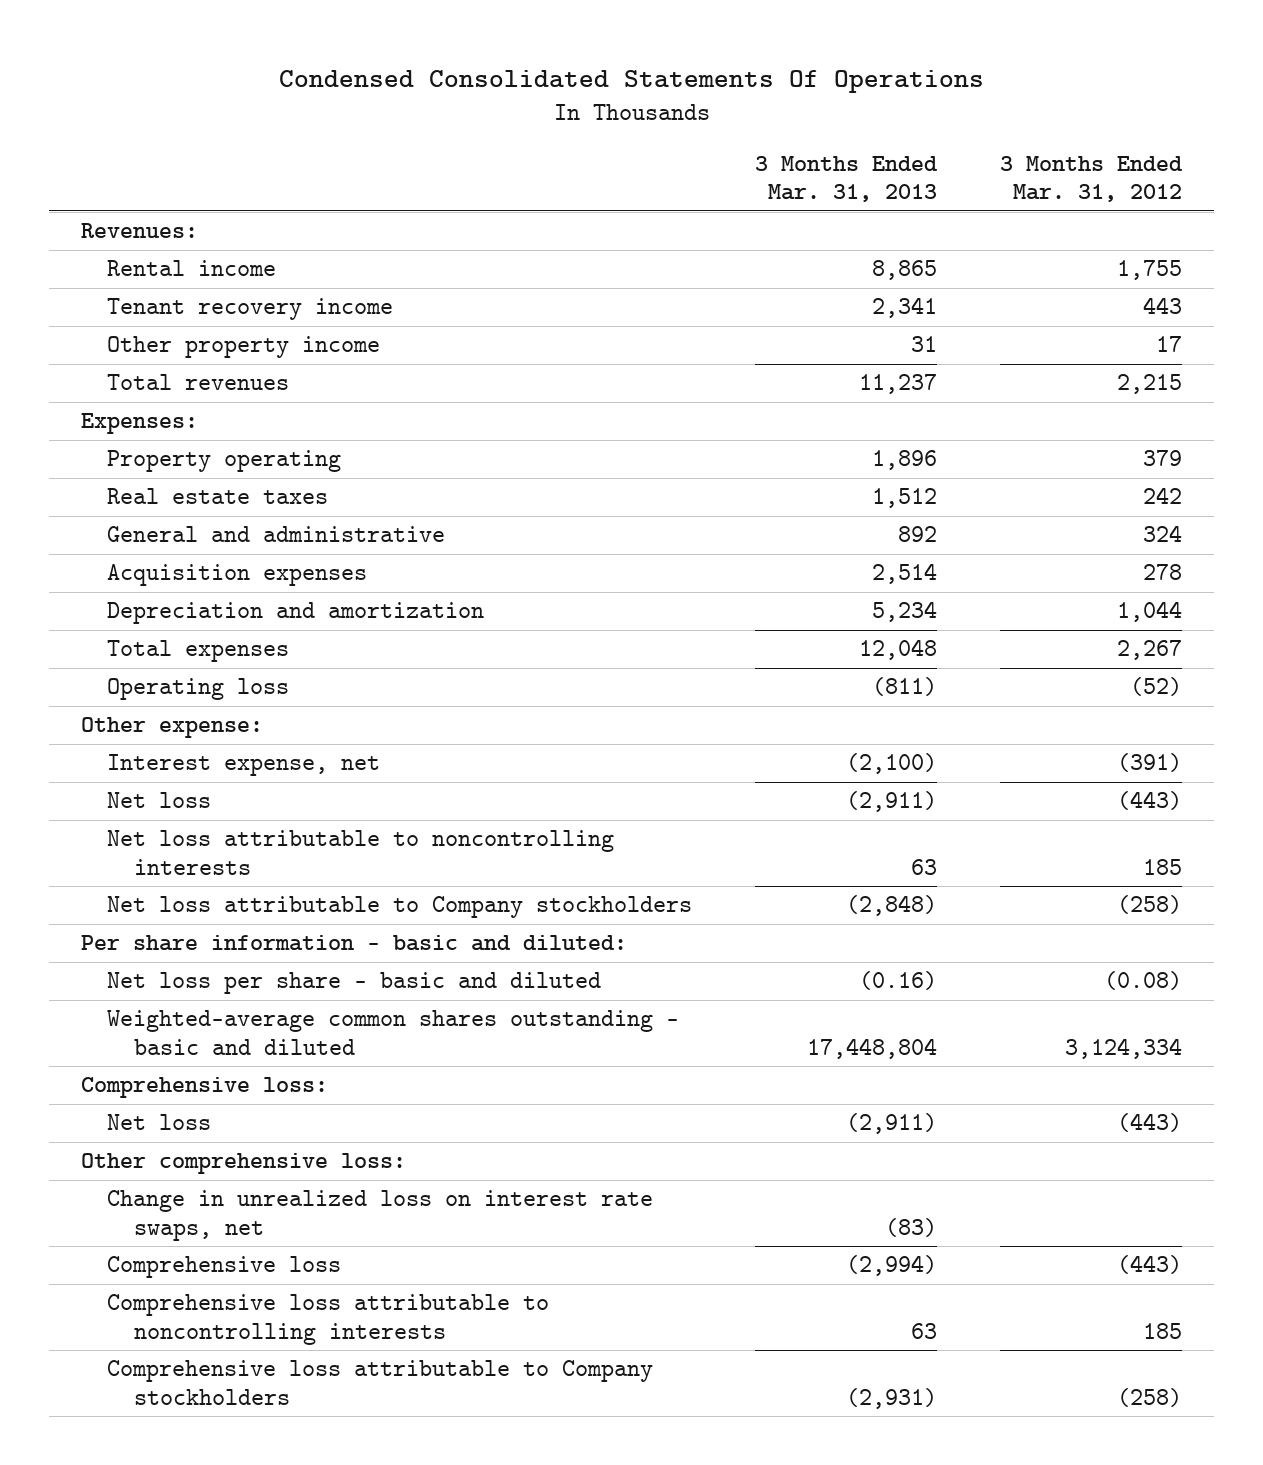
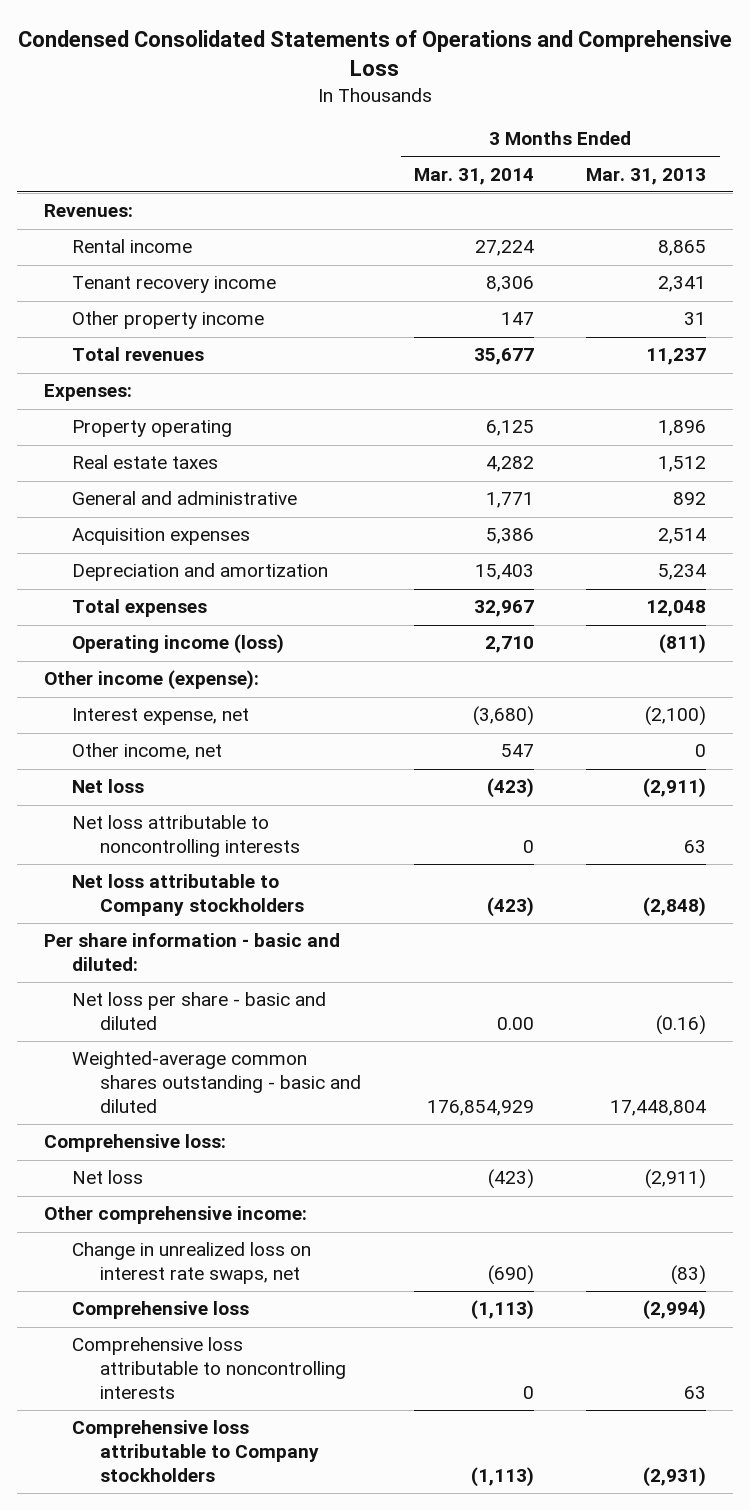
[278,70,984,94] Condensed Consolidated Statements Of Operations -> [18,29,733,77] Condensed Consolidated Statements of Operations and Comprehensive Loss
[1000,155,1184,203] 3 Months Ended Mar. 31, 2012 -> none
none -> [413,167,534,185] Mar. 31, 2014
[107,678,290,701] Operating loss -> [72,634,285,655] Operating income (loss)
[80,717,263,739] Other expense: -> [43,670,259,691] Other income (expense):
none -> [72,743,223,761] Other income, net
[80,1153,406,1175] Other comprehensive loss: -> [43,1206,307,1225] Other comprehensive income:

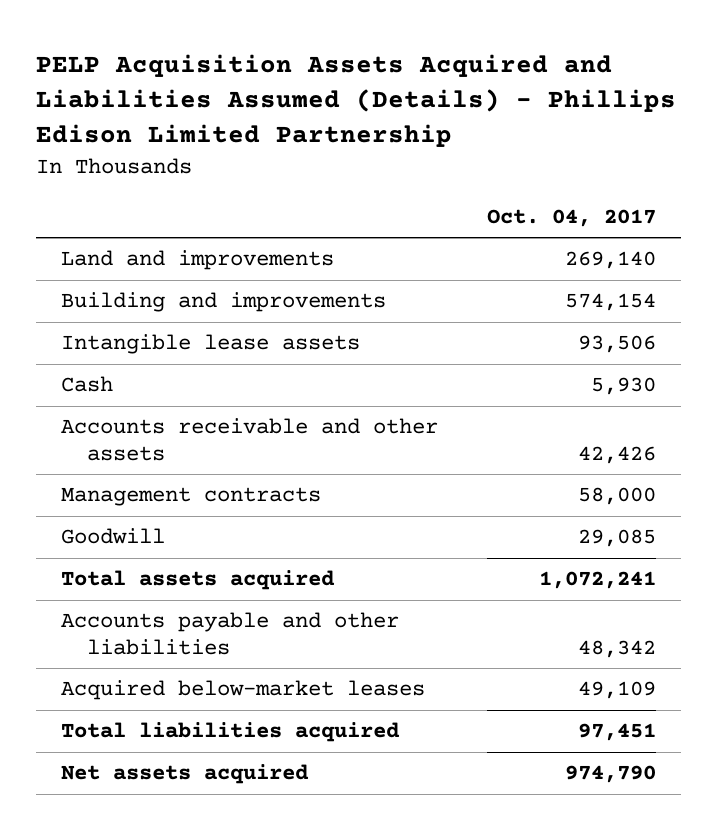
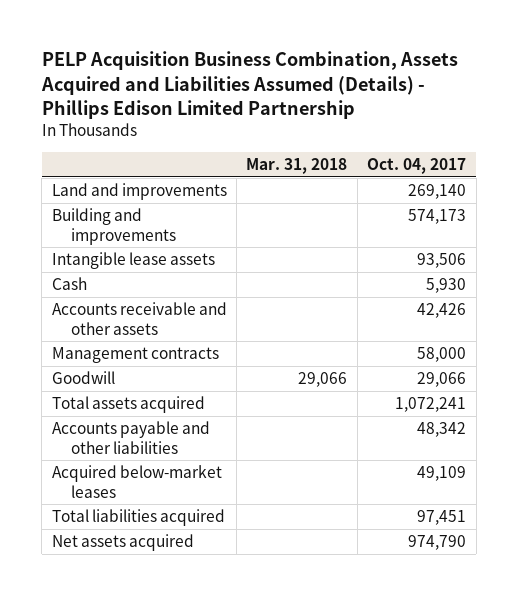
[36,53,677,148] PELP Acquisition Assets Acquired and Liabilities Assumed (Details) - Phillips Edison Limited Partnership -> [40,51,458,119] PELP Acquisition Business Combination, Assets Acquired and Liabilities Assumed (Details) - Phillips Edison Limited Partnership
none -> [246,157,348,174] Mar. 31, 2018
[565,293,657,312] 574,154 -> [408,209,467,225] 574,173
[578,529,657,548] 29,085 -> [417,372,467,388] 29,066

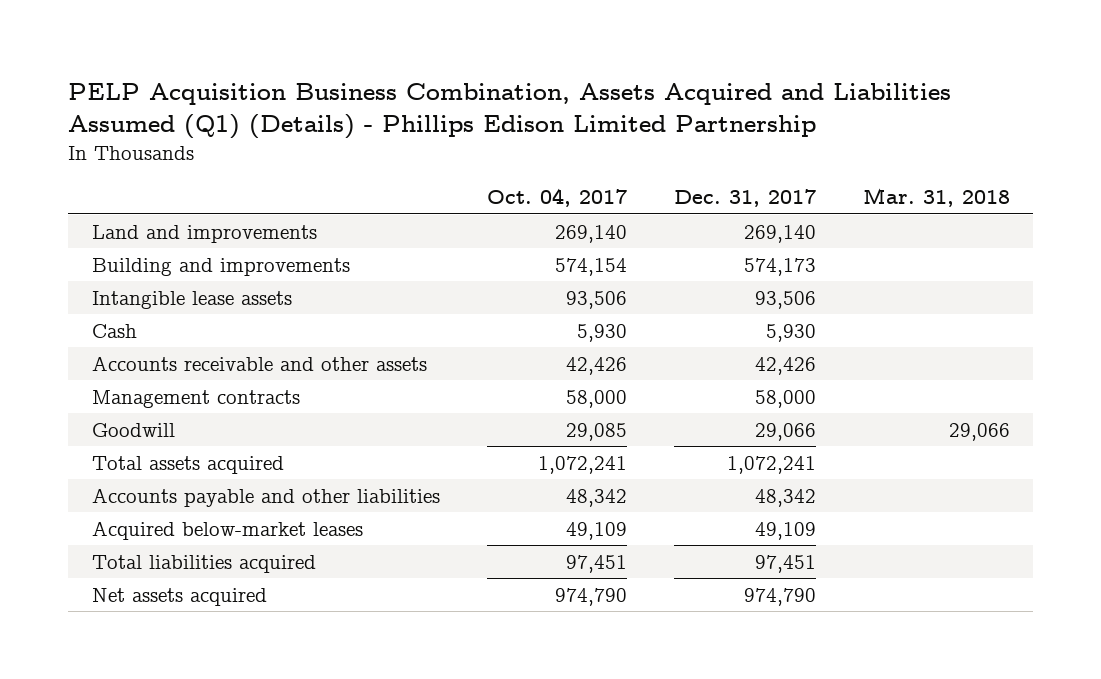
[40,51,458,119] PELP Acquisition Business Combination, Assets Acquired and Liabilities Assumed (Details) - Phillips Edison Limited Partnership -> [68,83,952,140] PELP Acquisition Business Combination, Assets Acquired and Liabilities Assumed (Q1) (Details) - Phillips Edison Limited Partnership
none -> [673,189,816,208] Dec. 31, 2017
[408,209,467,225] 574,173 -> [554,257,627,276] 574,154
[417,372,467,388] 29,066 -> [565,422,627,441] 29,085

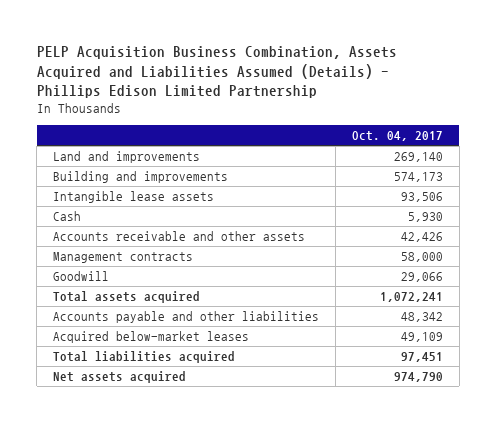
[68,83,952,140] PELP Acquisition Business Combination, Assets Acquired and Liabilities Assumed (Q1) (Details) - Phillips Edison Limited Partnership -> [36,46,397,99] PELP Acquisition Business Combination, Assets Acquired and Liabilities Assumed (Details) - Phillips Edison Limited Partnership
[673,189,816,208] Dec. 31, 2017 -> none
[862,188,1010,208] Mar. 31, 2018 -> none
[554,257,627,276] 574,154 -> [394,172,444,183] 574,173
[565,422,627,441] 29,085 -> [401,272,444,283] 29,066

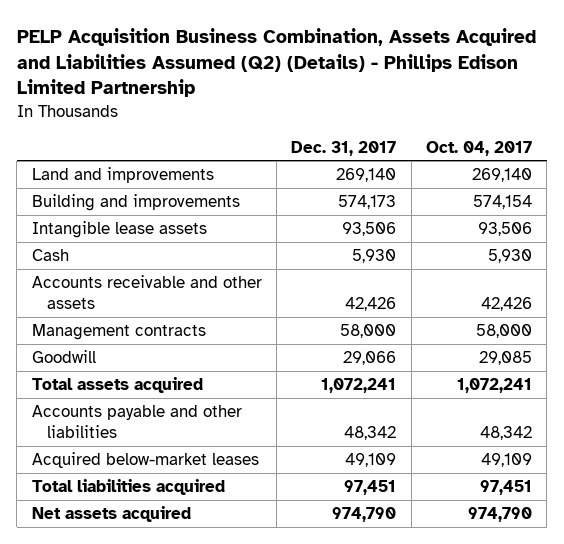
[36,46,397,99] PELP Acquisition Business Combination, Assets Acquired and Liabilities Assumed (Details) - Phillips Edison Limited Partnership -> [16,27,536,98] PELP Acquisition Business Combination, Assets Acquired and Liabilities Assumed (Q2) (Details) - Phillips Edison Limited Partnership
none -> [291,140,397,156] Dec. 31, 2017
[394,172,444,183] 574,173 -> [473,195,533,210] 574,154
[401,272,444,283] 29,066 -> [479,351,533,366] 29,085

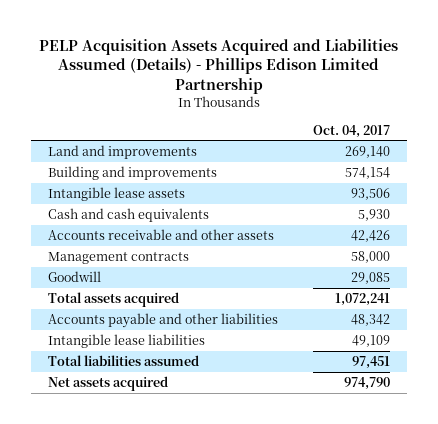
[16,27,536,98] PELP Acquisition Business Combination, Assets Acquired and Liabilities Assumed (Q2) (Details) - Phillips Edison Limited Partnership -> [39,38,399,94] PELP Acquisition Assets Acquired and Liabilities Assumed (Details) - Phillips Edison Limited Partnership
[291,140,397,156] Dec. 31, 2017 -> none
[31,249,69,262] Cash -> [48,208,210,223] Cash and cash equivalents
[31,452,259,469] Acquired below-market leases -> [48,334,206,349] Intangible lease liabilities
[31,479,225,496] Total liabilities acquired -> [48,355,200,367] Total liabilities assumed

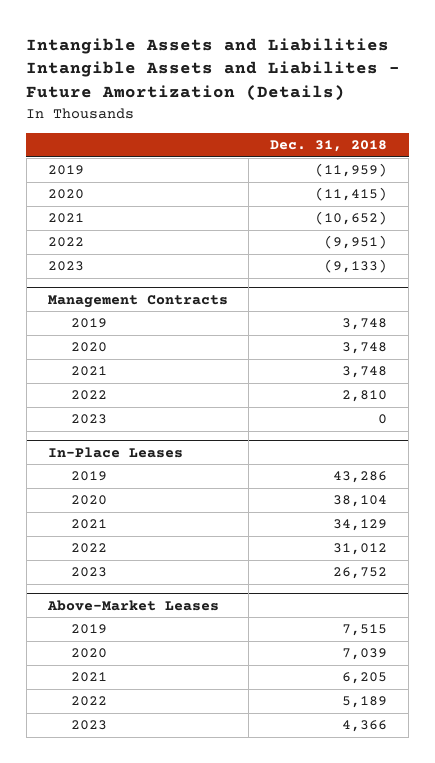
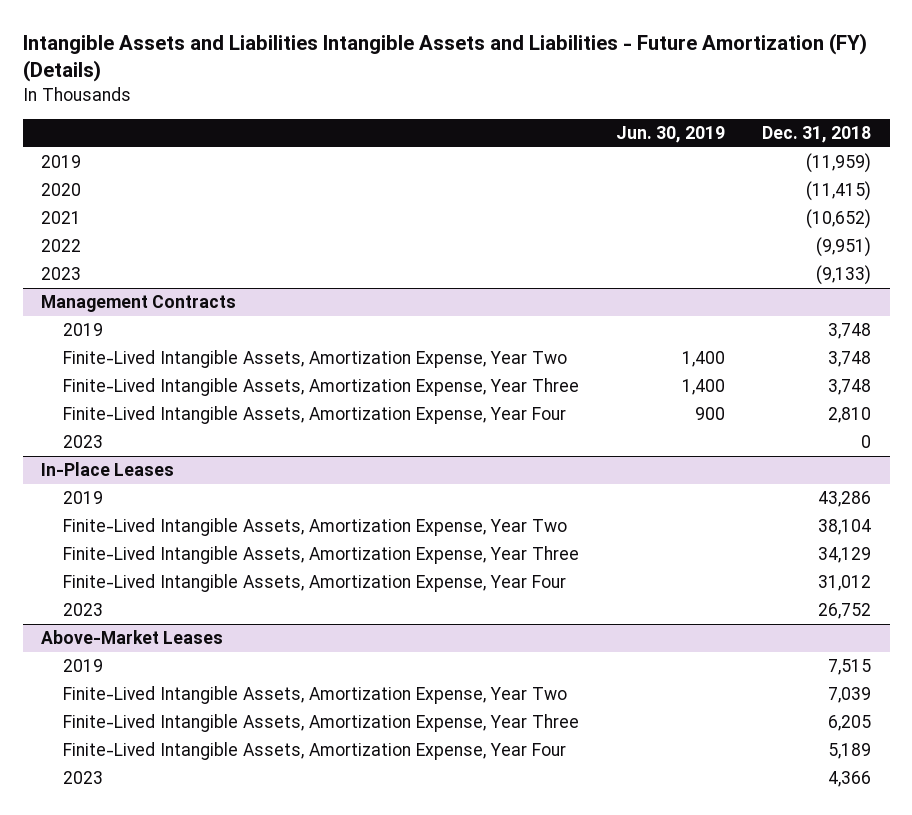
[26,37,401,102] Intangible Assets and Liabilities Intangible Assets and Liabilites - Future Amortization (Details) -> [22,33,867,83] Intangible Assets and Liabilities Intangible Assets and Liabilities - Future Amortization (FY) (Details)
none -> [615,126,725,144] Jun. 30, 2019
[71,342,108,353] 2020 -> [62,350,567,369] Finite-Lived Intangible Assets, Amortization Expense, Year Two
[71,366,108,377] 2021 -> [62,378,579,397] Finite-Lived Intangible Assets, Amortization Expense, Year Three
[71,390,108,401] 2022 -> [62,406,566,425] Finite-Lived Intangible Assets, Amortization Expense, Year Four
[71,495,108,506] 2020 -> [62,518,567,537] Finite-Lived Intangible Assets, Amortization Expense, Year Two
[71,519,108,530] 2021 -> [62,546,579,565] Finite-Lived Intangible Assets, Amortization Expense, Year Three
[71,543,108,554] 2022 -> [62,574,566,593] Finite-Lived Intangible Assets, Amortization Expense, Year Four
[71,648,108,659] 2020 -> [62,686,567,705] Finite-Lived Intangible Assets, Amortization Expense, Year Two
[71,672,108,683] 2021 -> [62,714,579,733] Finite-Lived Intangible Assets, Amortization Expense, Year Three
[71,696,108,707] 2022 -> [62,742,566,761] Finite-Lived Intangible Assets, Amortization Expense, Year Four

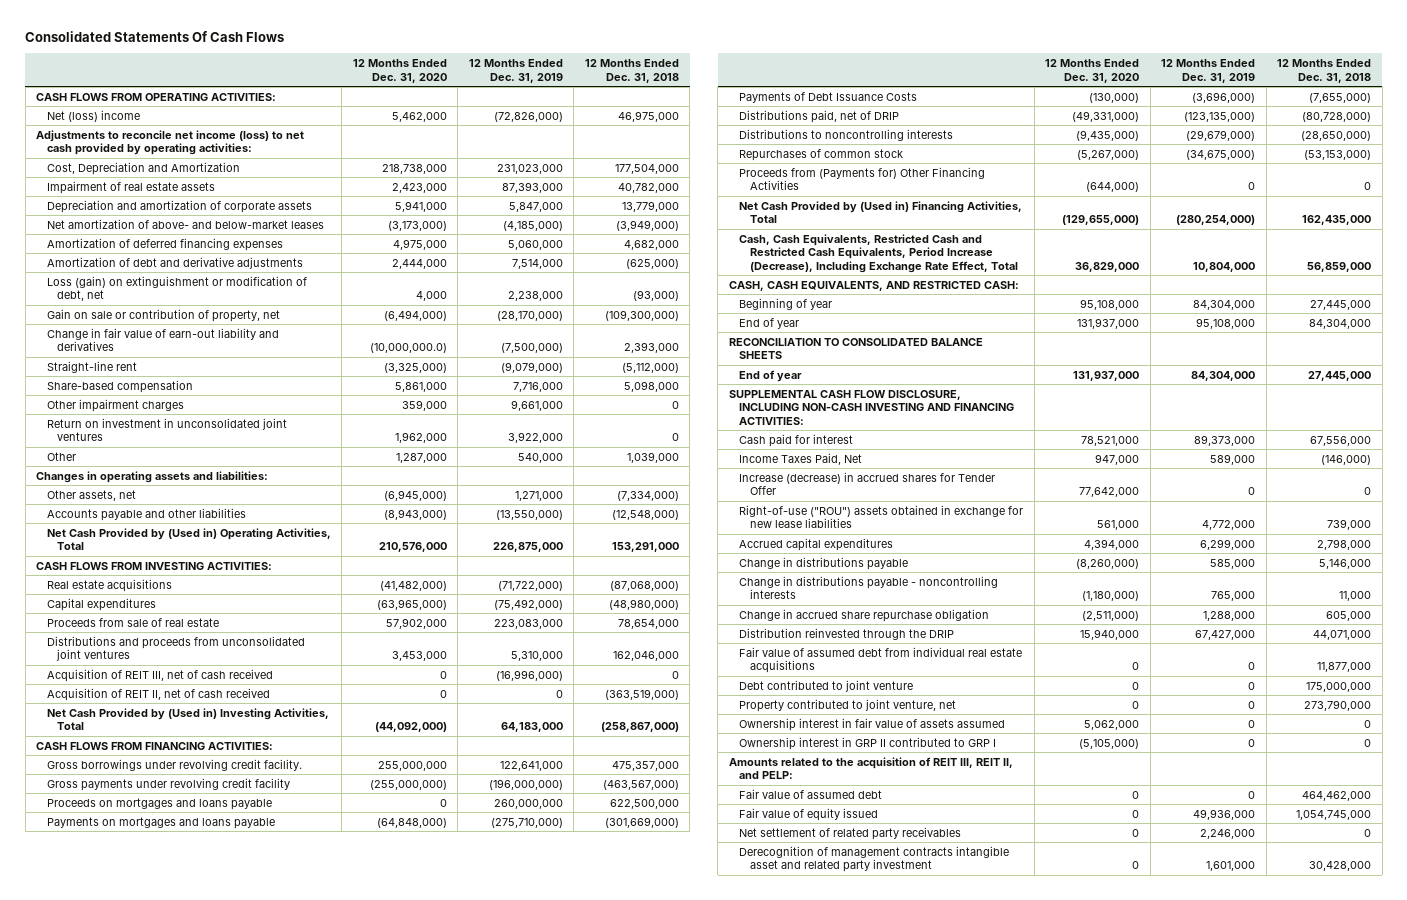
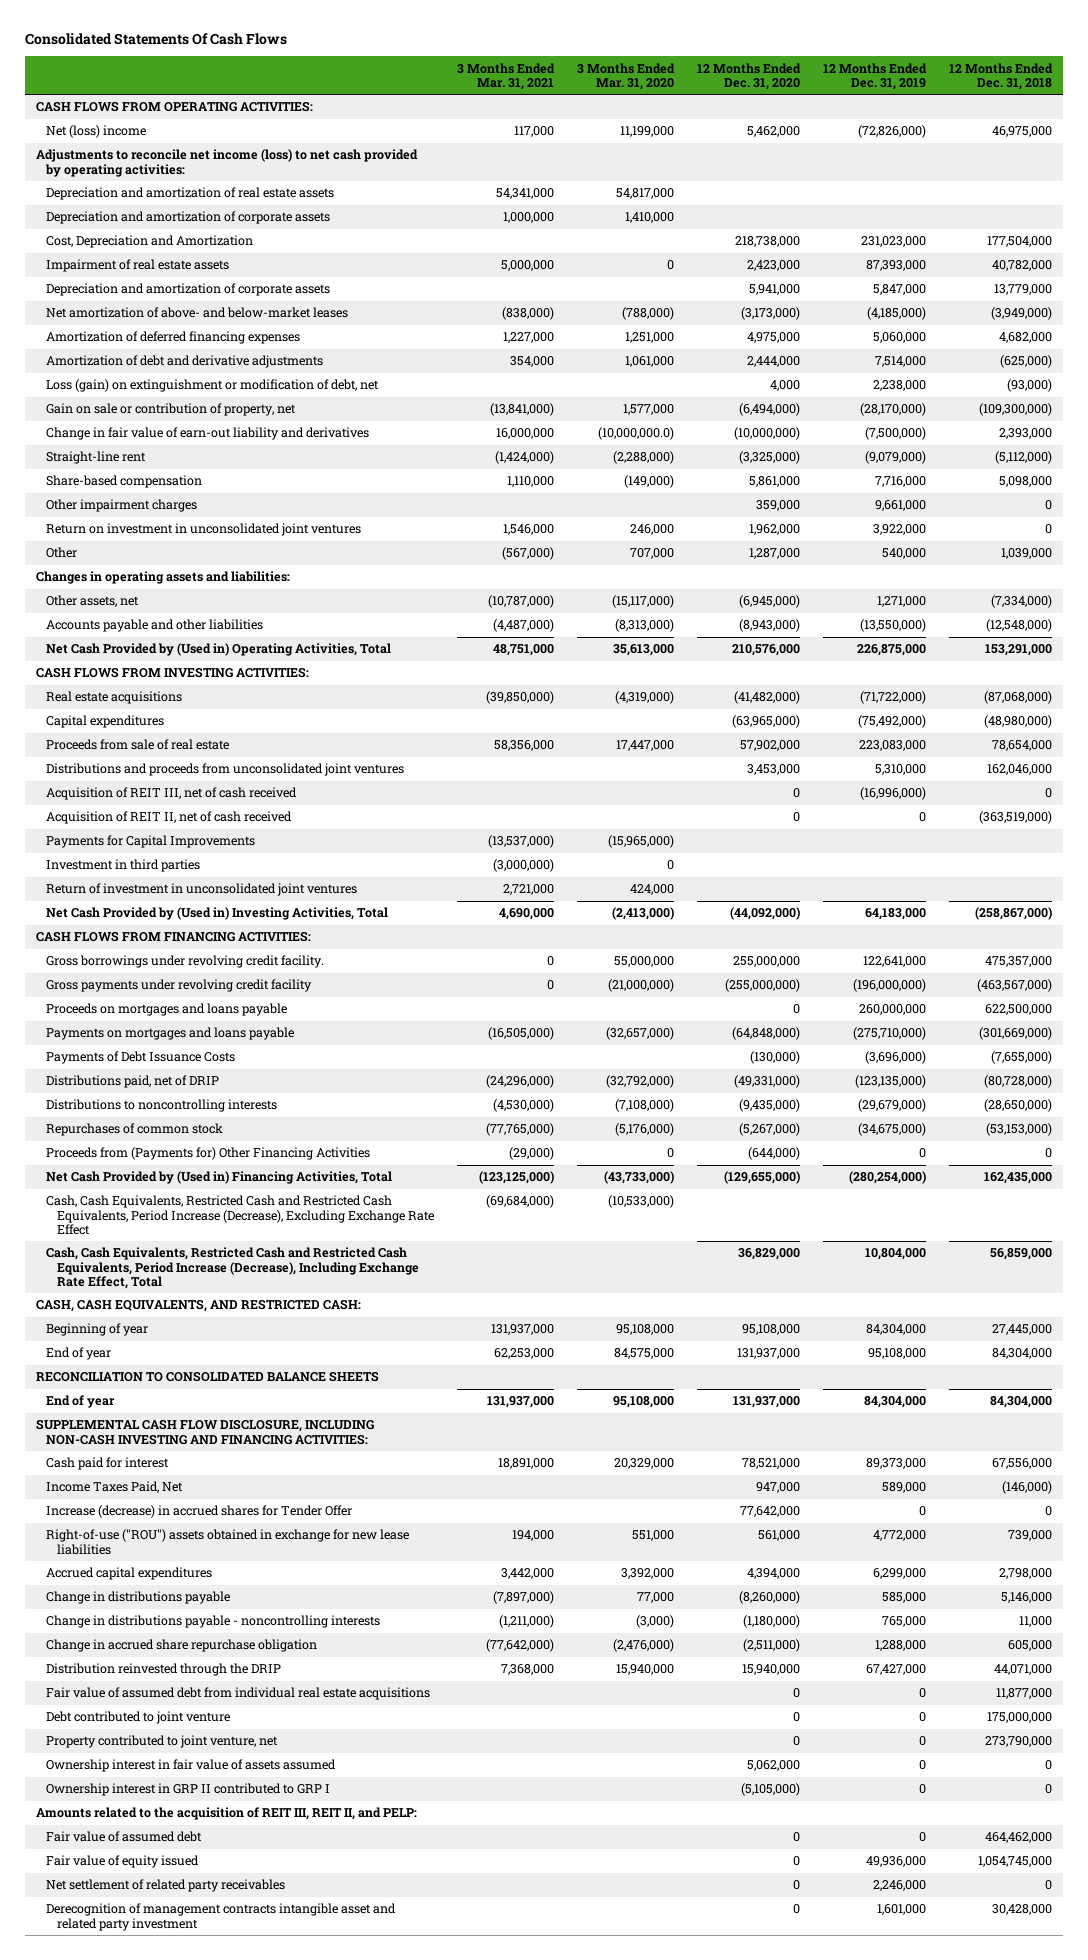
none -> [456,62,555,90] 3 Months Ended Mar. 31, 2021
none -> [576,62,675,90] 3 Months Ended Mar. 31, 2020
none -> [46,187,335,201] Depreciation and amortization of real estate assets
none -> [46,211,331,225] Depreciation and amortization of corporate assets
[369,343,447,354] (10,000,000.0) -> [733,427,800,441] (10,000,000)
none -> [46,835,256,849] Payments for Capital Improvements
none -> [46,859,201,873] Investment in third parties
none -> [46,883,358,897] Return of investment in unconsolidated joint ventures
none -> [46,1195,434,1235] Cash, Cash Equivalents, Restricted Cash and Restricted Cash Equivalents, Period Increase (Decrease), Excluding Exchange Rate Effect
[1308,370,1372,381] 27,445,000 -> [989,1396,1052,1409] 84,304,000

